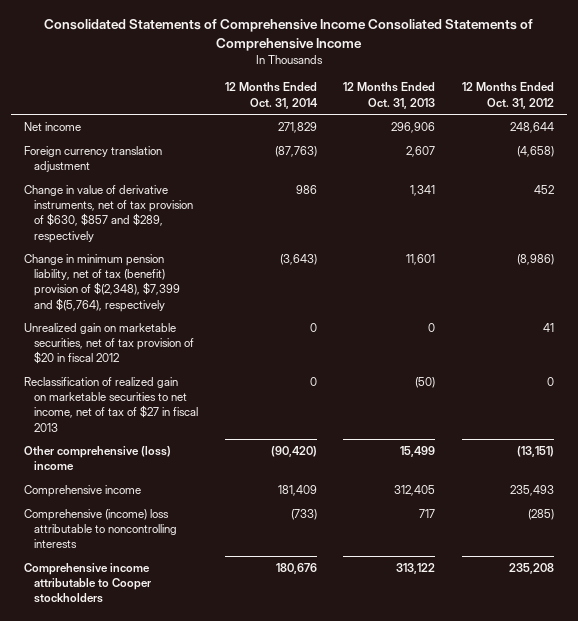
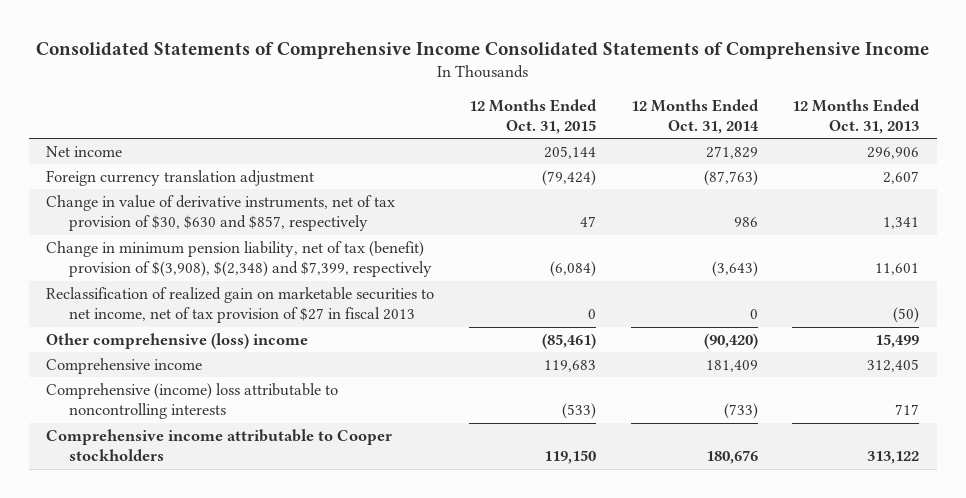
[44,19,534,51] Consolidated Statements of Comprehensive Income Consoliated Statements of Comprehensive Income -> [35,41,929,59] Consolidated Statements of Comprehensive Income Consolidated Statements of Comprehensive Income
[461,82,554,109] 12 Months Ended Oct. 31, 2012 -> none
none -> [469,98,598,135] 12 Months Ended Oct. 31, 2015
[24,323,195,365] Unrealized gain on marketable securities, net of tax provision of $20 in fiscal 2012 -> none
[24,185,194,243] Change in value of derivative instruments, net of tax provision of $630, $857 and $289, respectively -> [46,194,396,232] Change in value of derivative instruments, net of tax provision of $30, $630 and $857, respectively
[24,254,181,312] Change in minimum pension liability, net of tax (benefit) provision of $(2,348), $7,399 and $(5,764), respectively -> [46,240,433,278] Change in minimum pension liability, net of tax (benefit) provision of $(3,908), $(2,348) and $7,399, respectively
[24,377,199,432] Reclassification of realized gain on marketable securities to net income, net of tax of $27 in fiscal 2013 -> [46,286,435,324] Reclassification of realized gain on marketable securities to net income, net of tax provision of $27 in fiscal 2013

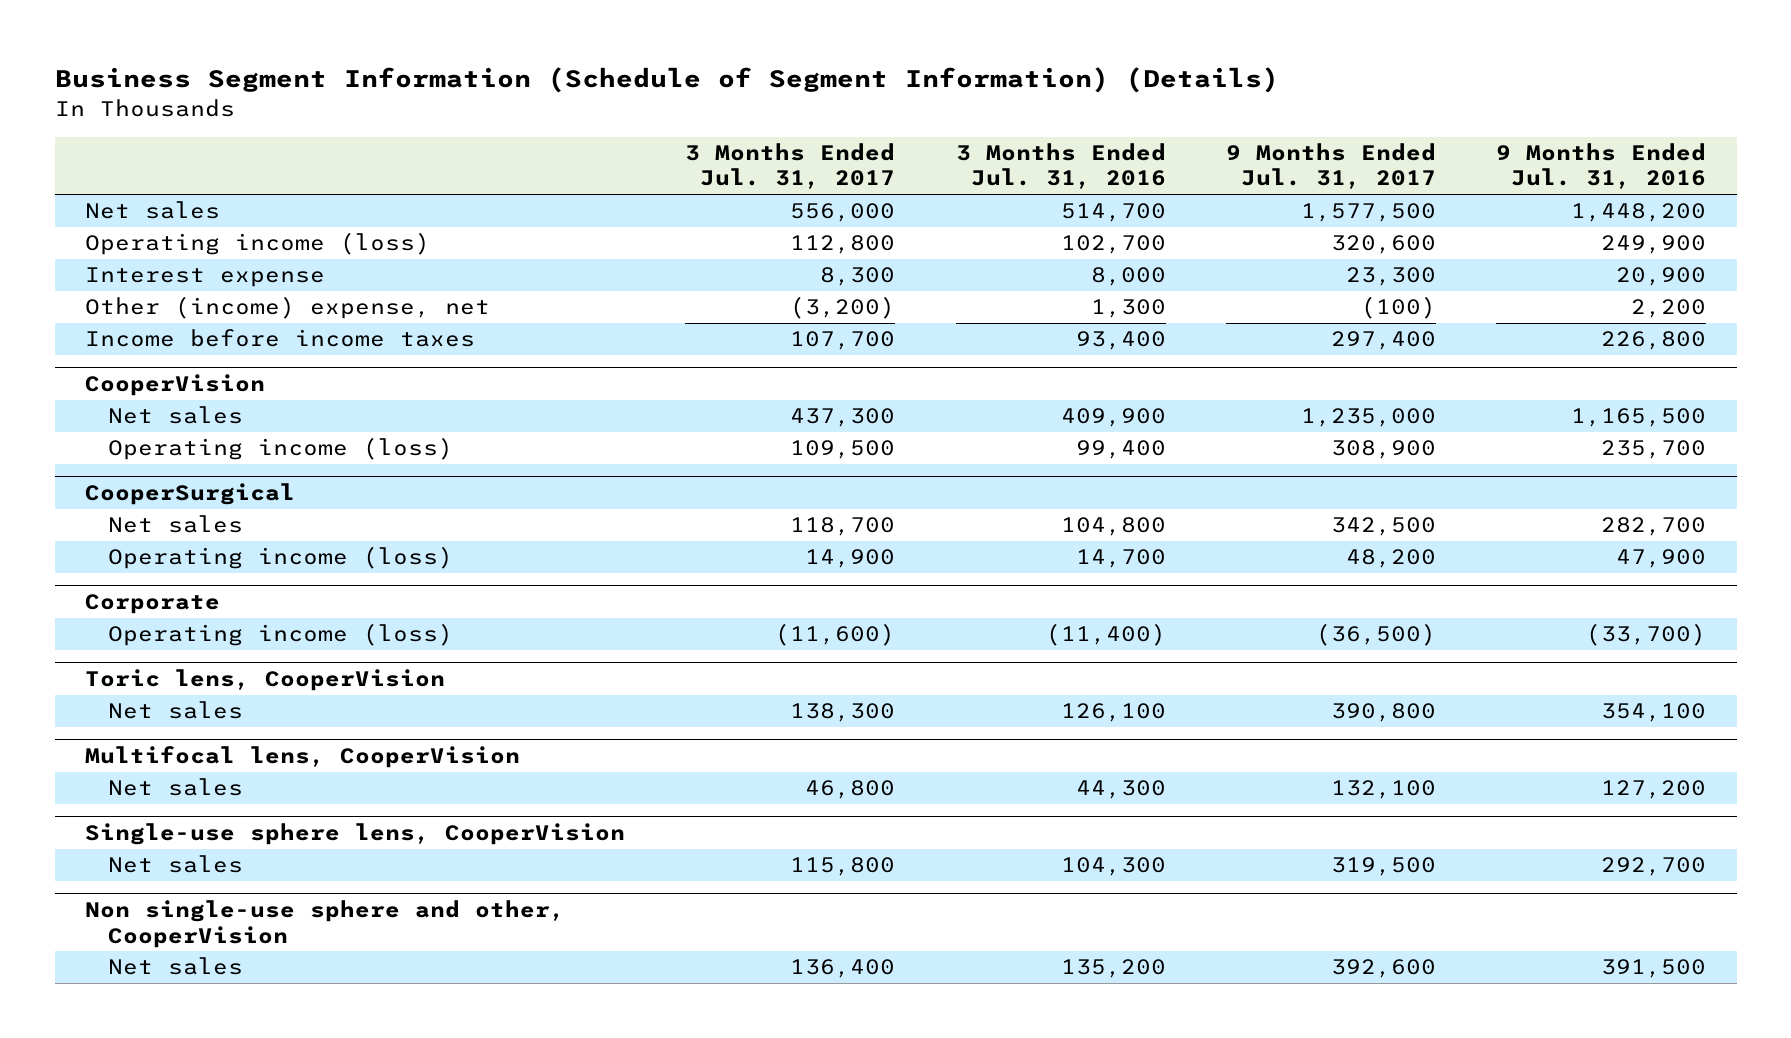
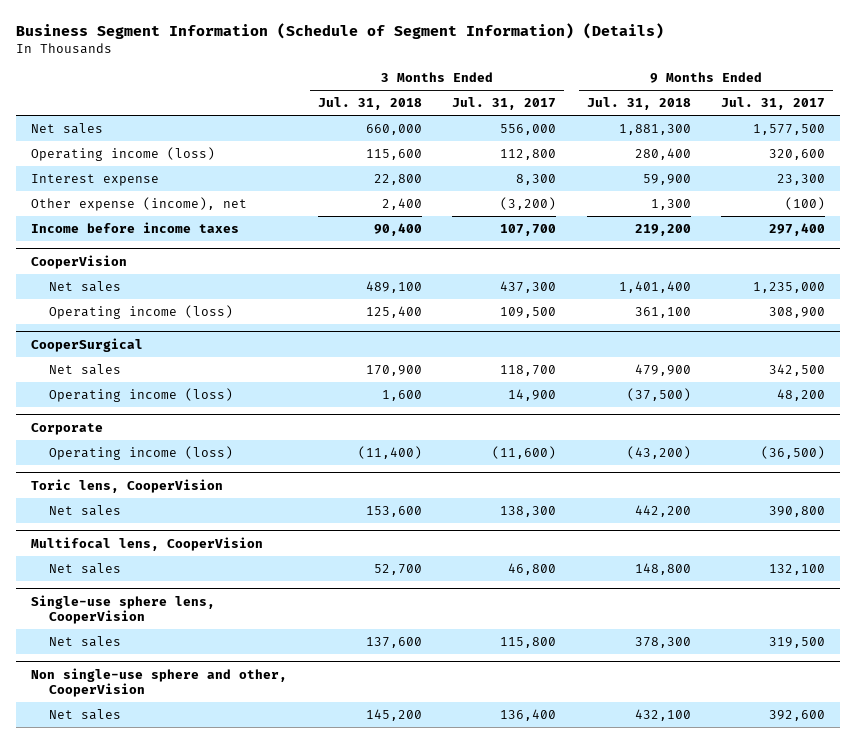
[955,142,1166,190] 3 Months Ended Jul. 31, 2016 -> none
[1496,142,1707,190] 9 Months Ended Jul. 31, 2016 -> none
none -> [317,97,422,111] Jul. 31, 2018
none -> [586,97,691,111] Jul. 31, 2018
[84,296,490,320] Other (income) expense, net -> [31,196,248,211] Other expense (income), net

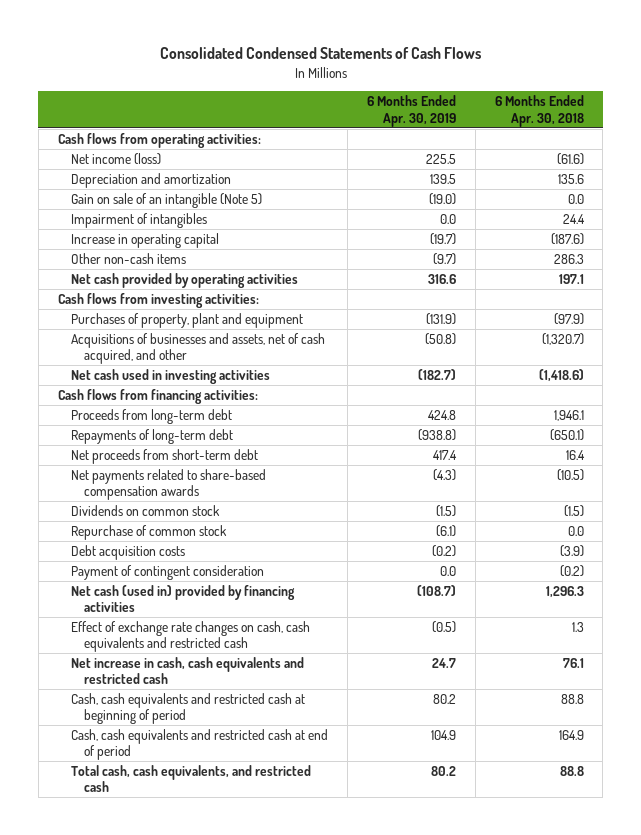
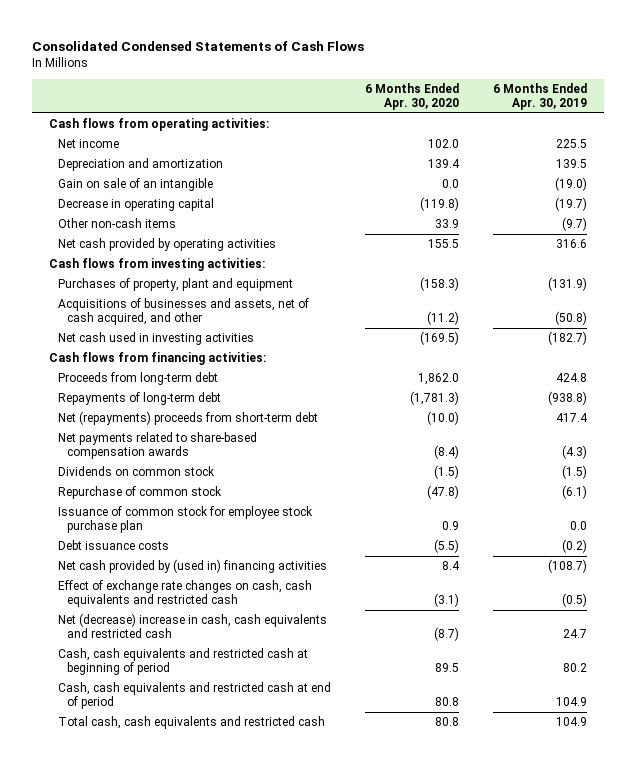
[494,95,584,127] 6 Months Ended Apr. 30, 2018 -> none
none -> [365,82,460,110] 6 Months Ended Apr. 30, 2020
[70,152,161,165] Net income (loss) -> [58,139,120,149] Net income
[70,212,207,228] Impairment of intangibles -> none
[70,192,262,208] Gain on sale of an intangible (Note 5) -> [58,178,214,192] Gain on sale of an intangible
[70,232,219,248] Increase in operating capital -> [58,198,215,212] Decrease in operating capital
[70,448,258,464] Net proceeds from short-term debt -> [58,411,319,426] Net (repayments) proceeds from short-term debt
[70,564,264,580] Payment of contingent consideration -> none
none -> [58,506,314,534] Issuance of common stock for employee stock purchase plan
[70,544,185,560] Debt acquisition costs -> [58,540,170,551] Debt issuance costs
[70,584,295,613] Net cash (used in) provided by financing activities -> [58,559,328,574] Net cash provided by (used in) financing activities
[70,656,304,685] Net increase in cash, cash equivalents and restricted cash -> [58,613,328,639] Net (decrease) increase in cash, cash equivalents and restricted cash
[70,764,311,793] Total cash, cash equivalents, and restricted cash -> [58,716,326,730] Total cash, cash equivalents and restricted cash
[430,765,456,776] 80.2 -> [556,717,588,727] 104.9

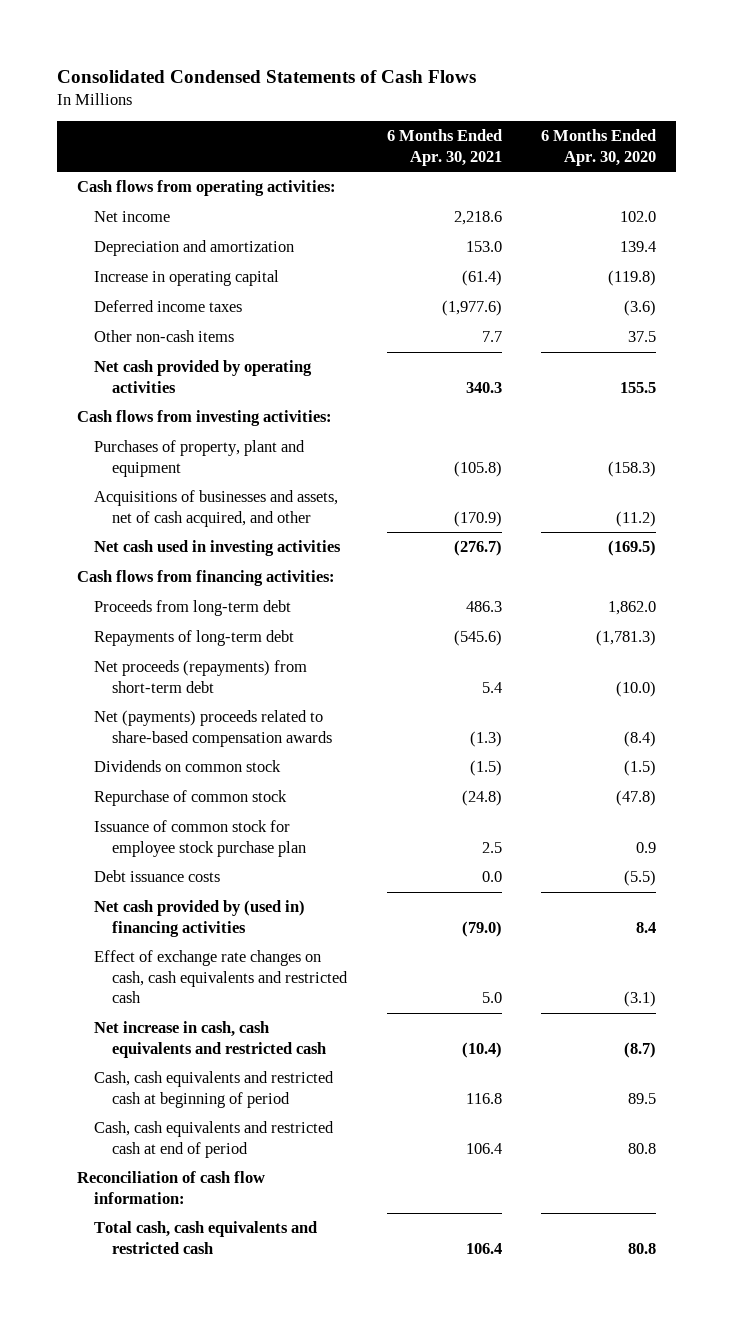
[493,82,588,110] 6 Months Ended Apr. 30, 2019 -> none
none -> [386,129,502,166] 6 Months Ended Apr. 30, 2021
[58,178,214,192] Gain on sale of an intangible -> none
[58,198,215,212] Decrease in operating capital -> [94,270,280,287] Increase in operating capital
none -> [94,300,243,313] Deferred income taxes
[435,219,460,229] 33.9 -> [628,331,657,343] 37.5
[58,411,319,426] Net (repayments) proceeds from short-term debt -> [94,660,308,693] Net proceeds (repayments) from short-term debt
[58,432,258,460] Net payments related to share-based compensation awards -> [94,710,332,747] Net (payments) proceeds related to share-based compensation awards
[58,613,328,639] Net (decrease) increase in cash, cash equivalents and restricted cash -> [94,1021,326,1058] Net increase in cash, cash equivalents and restricted cash
none -> [77,1171,266,1204] Reconciliation of cash flow information:

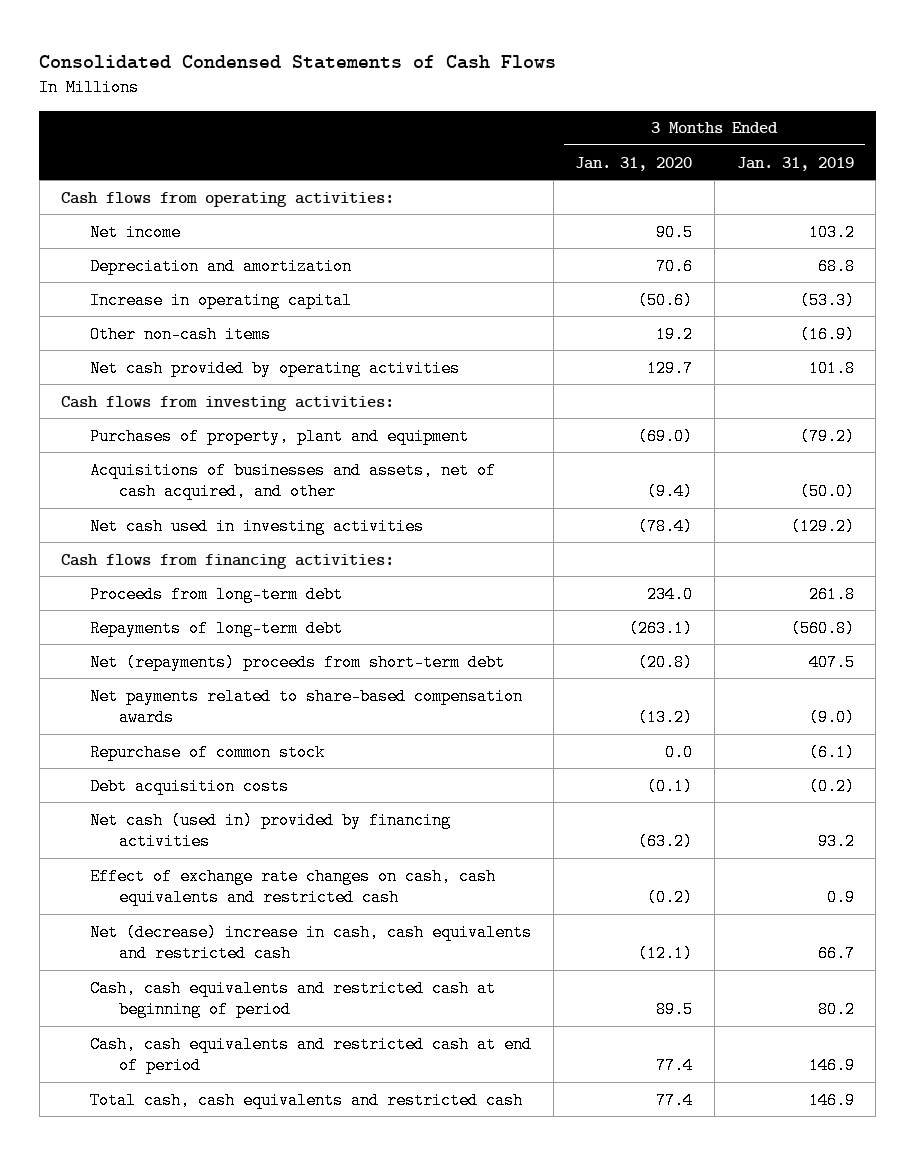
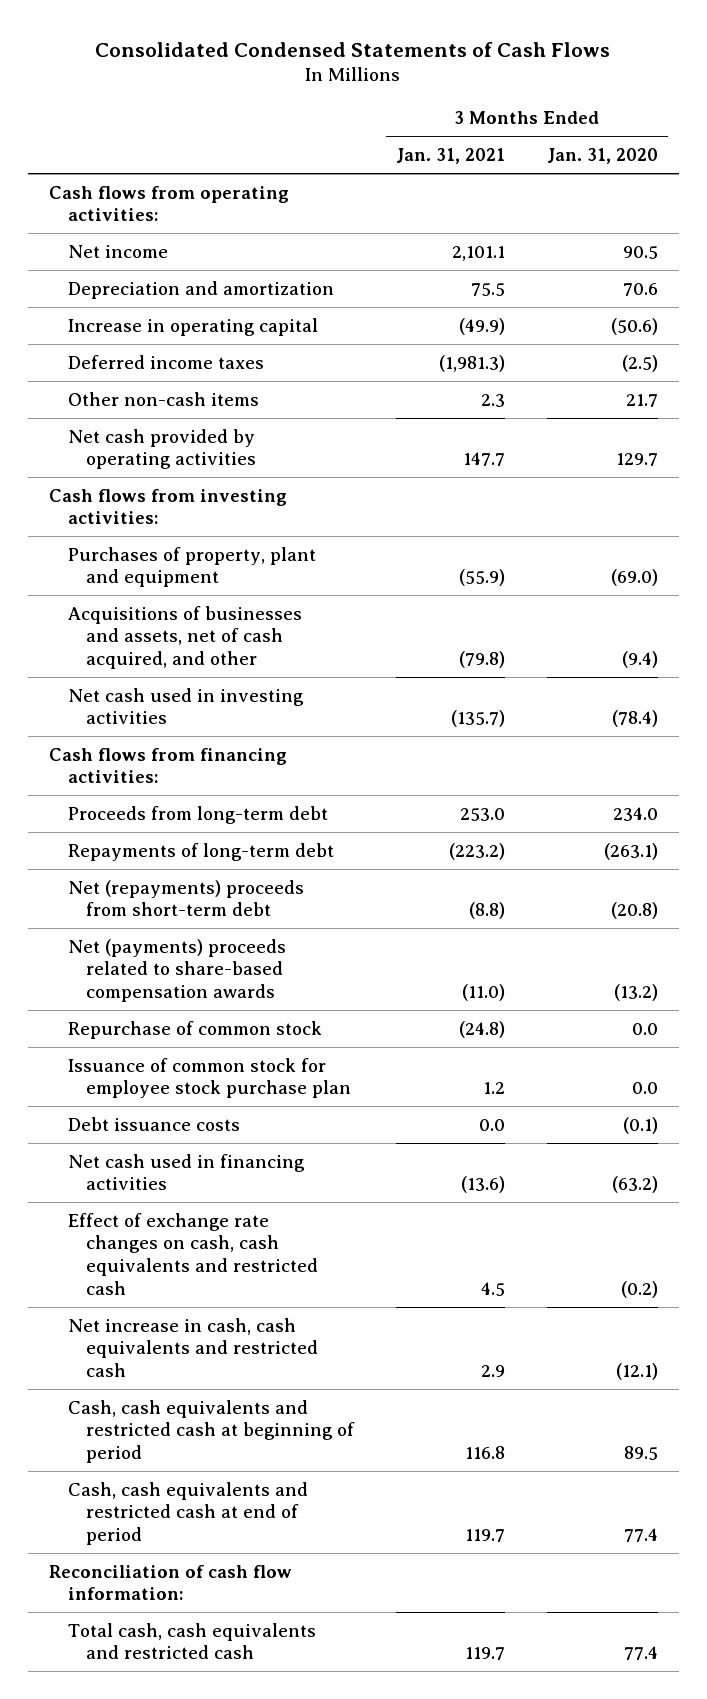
[736,156,854,171] Jan. 31, 2019 -> none
none -> [396,148,506,165] Jan. 31, 2021
none -> [67,354,264,369] Deferred income taxes
[656,325,694,343] 19.2 -> [626,393,659,407] 21.7
[90,687,524,727] Net payments related to share-based compensation awards -> [67,938,286,1002] Net (payments) proceeds related to share-based compensation awards
none -> [67,1057,352,1099] Issuance of common stock for employee stock purchase plan
[90,777,290,795] Debt acquisition costs -> [67,1116,240,1131] Debt issuance costs
[90,811,452,851] Net cash (used in) provided by financing activities -> [67,1153,305,1191] Net cash used in financing activities
[90,923,533,963] Net (decrease) increase in cash, cash equivalents and restricted cash -> [67,1317,319,1377] Net increase in cash, cash equivalents and restricted cash
none -> [48,1564,292,1601] Reconciliation of cash flow information:

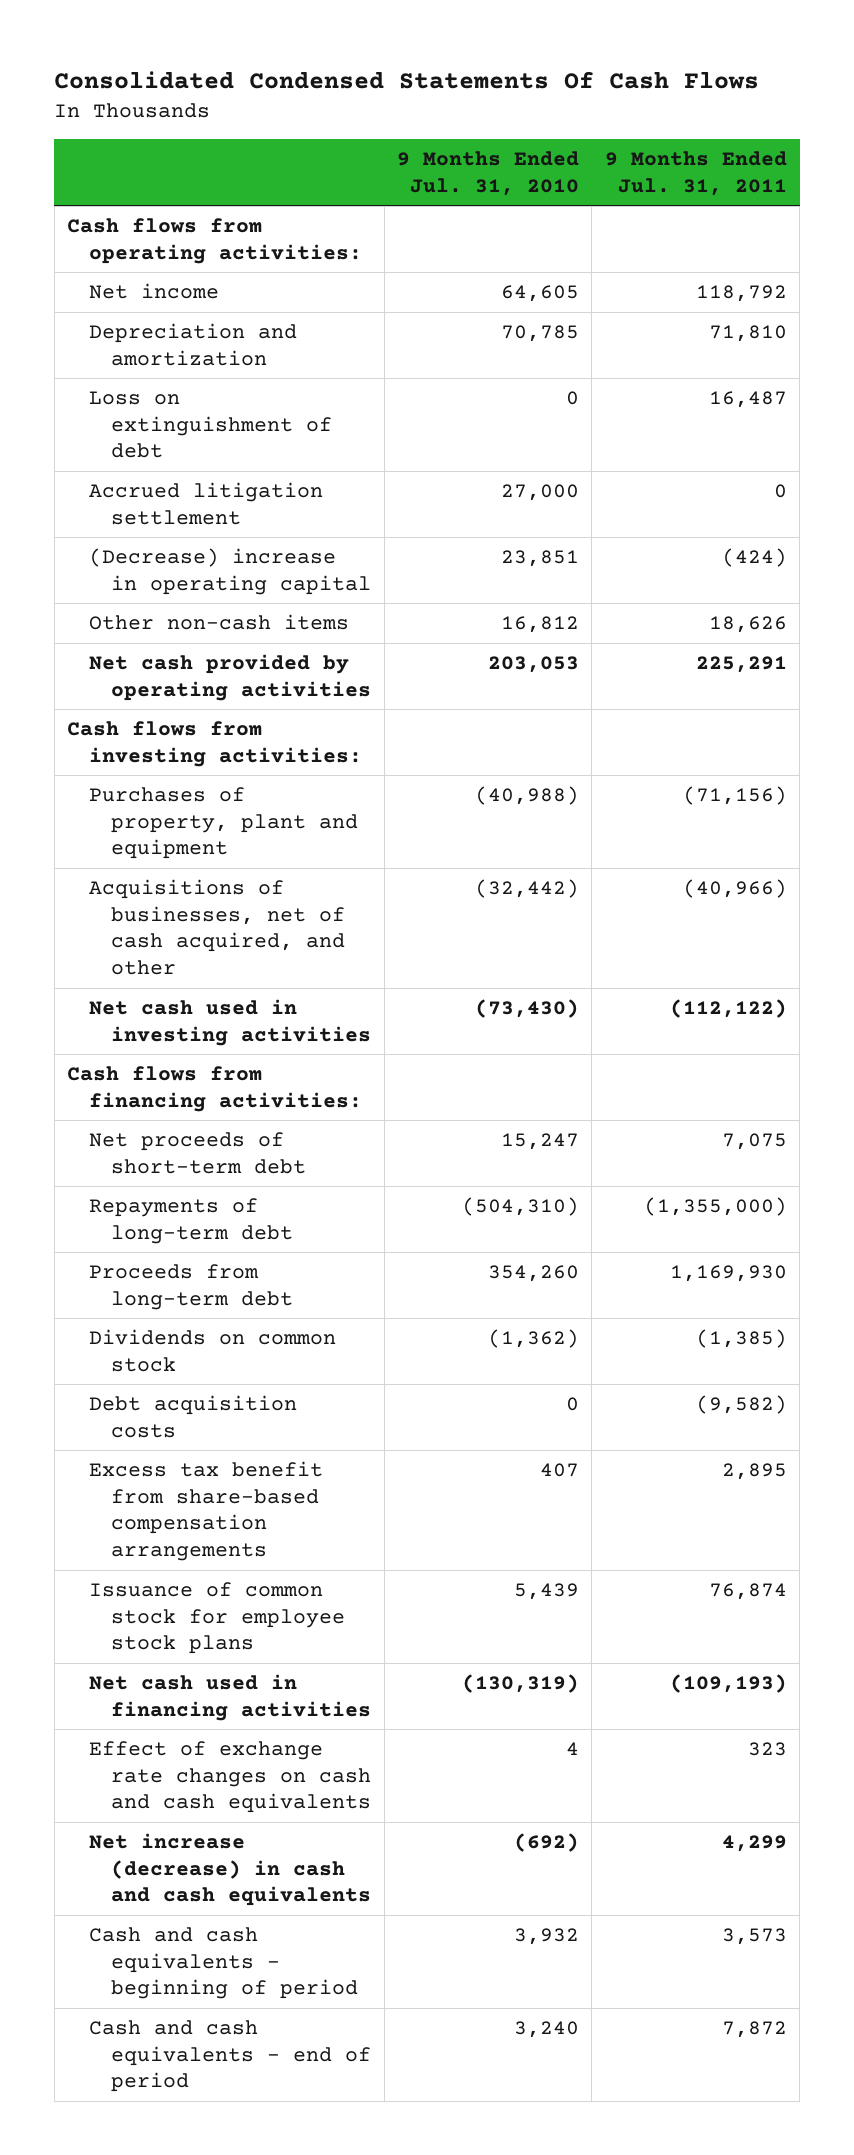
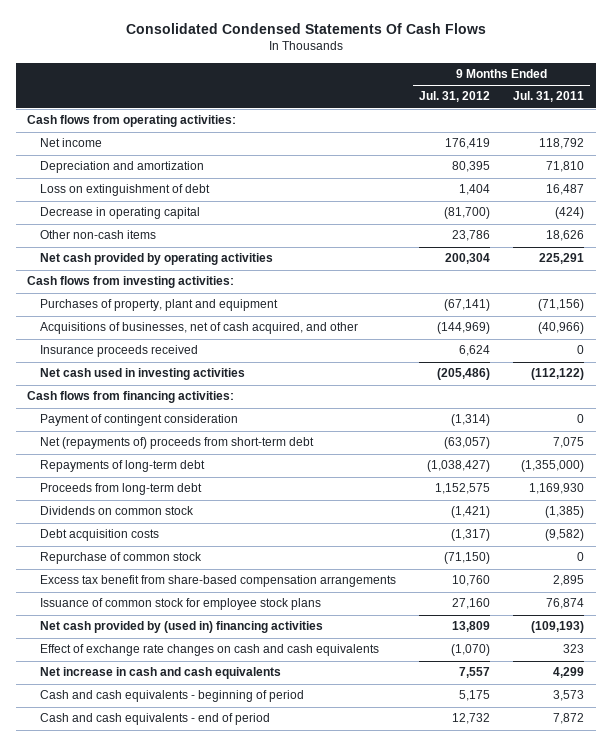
[397,151,580,196] 9 Months Ended Jul. 31, 2010 -> none
none -> [419,91,491,103] Jul. 31, 2012
[89,482,324,525] Accrued litigation settlement -> none
[89,548,372,595] (Decrease) increase in operating capital -> [39,207,200,220] Decrease in operating capital
none -> [39,345,198,358] Insurance proceeds received
none -> [39,414,238,427] Payment of contingent consideration
[89,1132,307,1174] Net proceeds of short-term debt -> [39,437,314,450] Net (repayments of) proceeds from short-term debt
none -> [39,552,202,565] Repurchase of common stock
[89,1674,372,1721] Net cash used in financing activities -> [39,621,323,634] Net cash provided by (used in) financing activities
[89,1833,372,1907] Net increase (decrease) in cash and cash equivalents -> [39,667,281,680] Net increase in cash and cash equivalents

